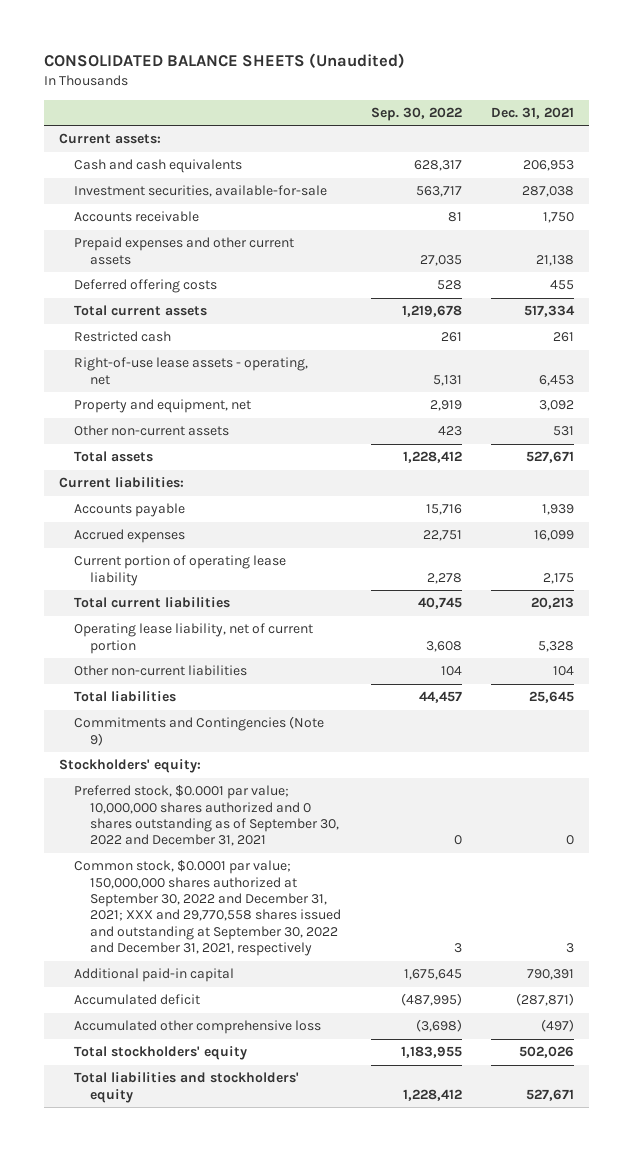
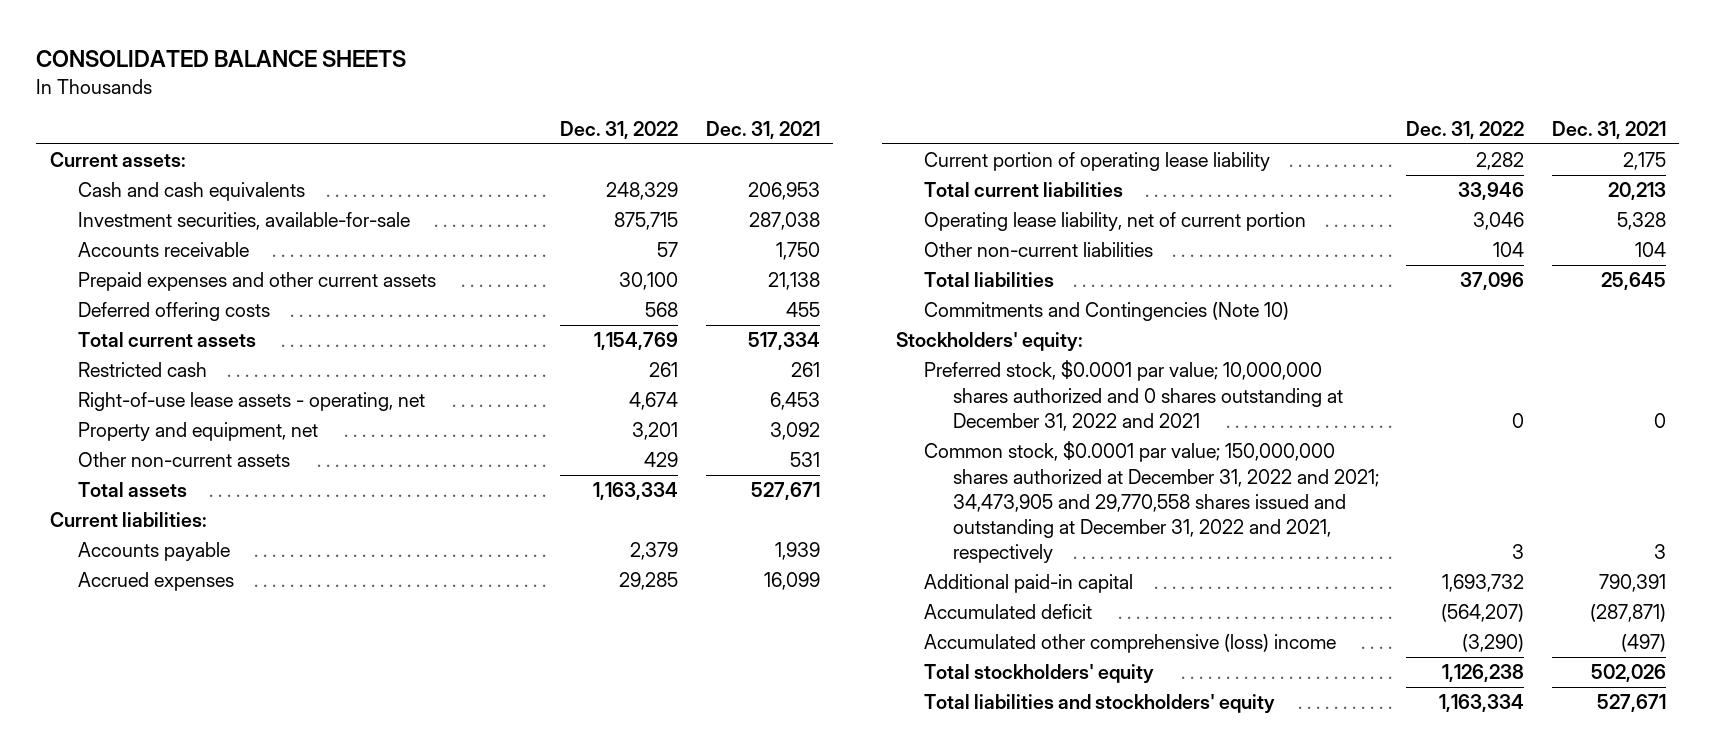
[44,53,406,69] CONSOLIDATED BALANCE SHEETS (Unaudited) -> [36,49,407,67] CONSOLIDATED BALANCE SHEETS
[370,106,462,121] Sep. 30, 2022 -> none
none -> [560,120,679,139] Dec. 31, 2022
[74,716,325,746] Commitments and Contingencies (Note 9) -> [924,302,1290,322] Commitments and Contingencies (Note 10)
[74,785,339,847] Preferred stock, $0.0001 par value; 10,000,000 shares authorized and 0 shares outstanding as of September 30, 2022 and December 31, 2021 -> [924,360,1343,431] Preferred stock, $0.0001 par value; 10,000,000 shares authorized and 0 shares outstanding at December 31, 2022 and 2021
[74,860,341,957] Common stock, $0.0001 par value; 150,000,000 shares authorized at September 30, 2022 and December 31, 2021; XXX and 29,770,558 shares issued and outstanding at September 30, 2022 and December 31, 2021, respectively -> [924,441,1379,564] Common stock, $0.0001 par value; 150,000,000 shares authorized at December 31, 2022 and 2021; 34,473,905 and 29,770,558 shares issued and outstanding at December 31, 2022 and 2021, respectively
[74,1020,322,1035] Accumulated other comprehensive loss -> [924,634,1337,654] Accumulated other comprehensive (loss) income

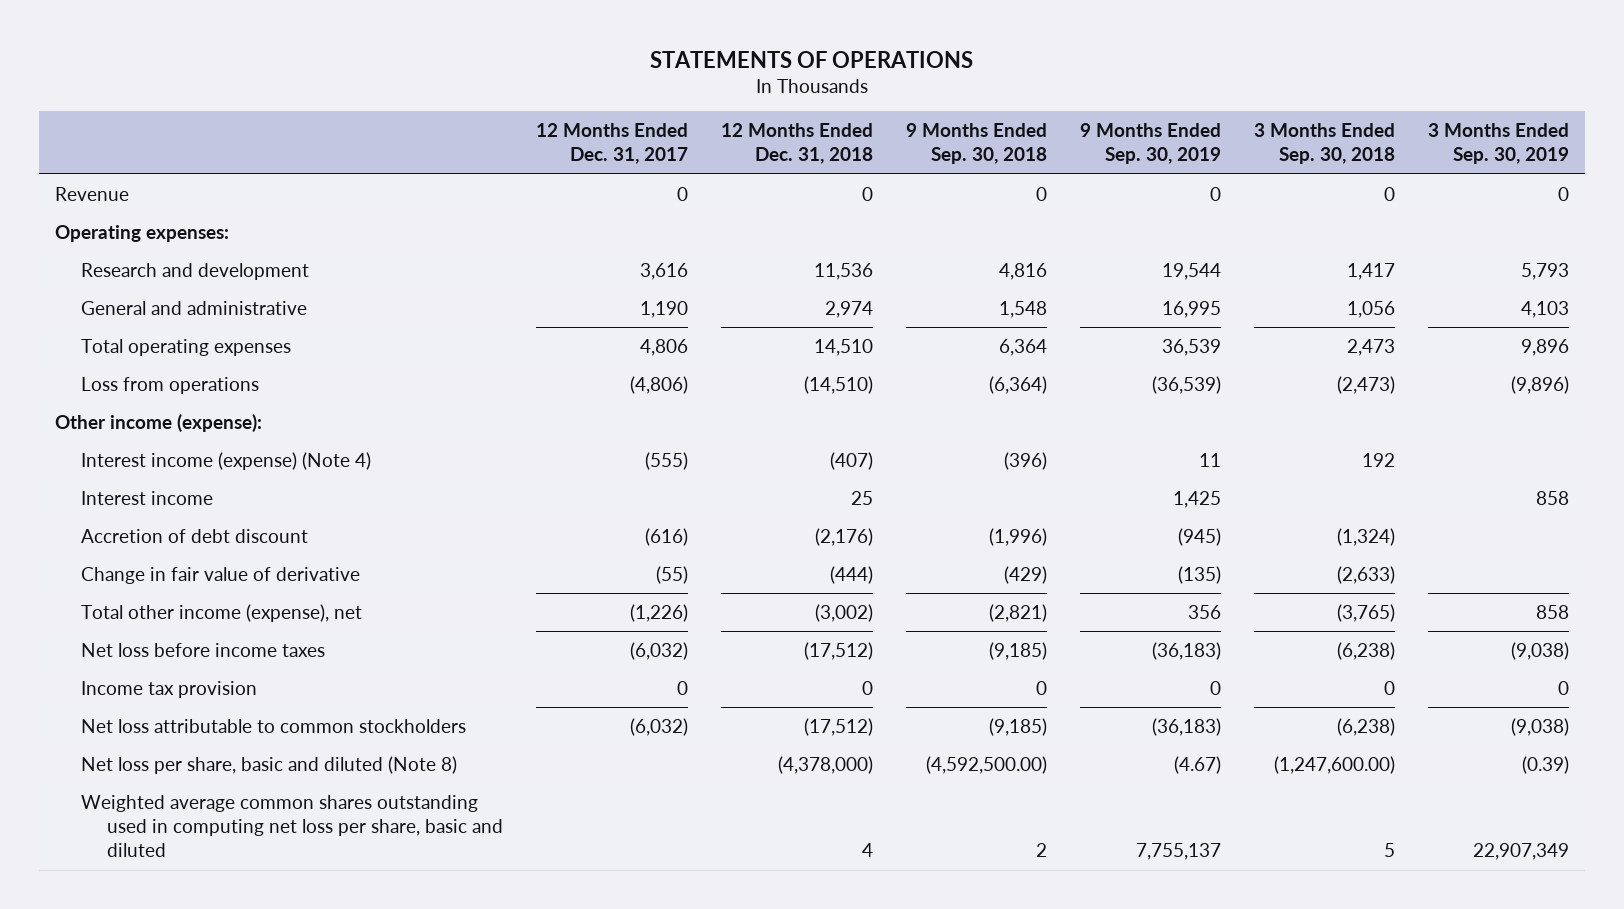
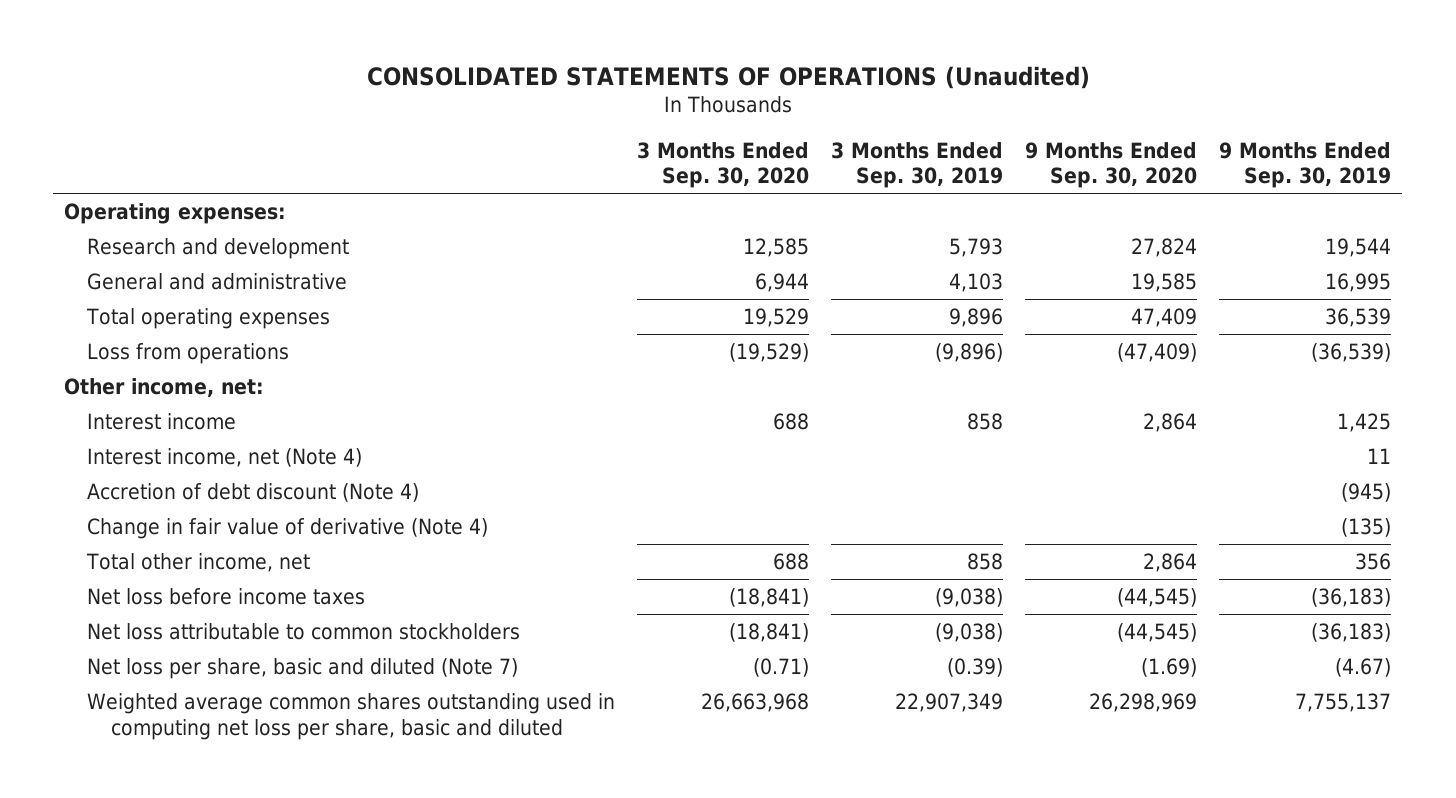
[649,50,973,68] STATEMENTS OF OPERATIONS -> [366,65,1090,89] CONSOLIDATED STATEMENTS OF OPERATIONS (Unaudited)
[535,123,688,165] 12 Months Ended Dec. 31, 2017 -> none
[720,123,873,165] 12 Months Ended Dec. 31, 2018 -> none
[905,123,1047,165] 9 Months Ended Sep. 30, 2018 -> none
[1253,123,1395,165] 3 Months Ended Sep. 30, 2018 -> none
none -> [637,141,810,189] 3 Months Ended Sep. 30, 2020
none -> [1025,141,1198,189] 9 Months Ended Sep. 30, 2020
[55,186,130,201] Revenue -> none
[81,451,372,470] Interest income (expense) (Note 4) -> none
[55,413,263,432] Other income (expense): -> [64,378,265,398] Other income, net:
none -> [87,448,363,468] Interest income, net (Note 4)
[81,528,309,543] Accretion of debt discount -> [87,483,420,503] Accretion of debt discount (Note 4)
[81,566,361,584] Change in fair value of derivative -> [87,518,489,540] Change in fair value of derivative (Note 4)
[81,603,363,622] Total other income (expense), net -> [86,553,311,573] Total other income, net
[81,680,258,698] Income tax provision -> none
[81,755,458,774] Net loss per share, basic and diluted (Note 8) -> [87,658,519,680] Net loss per share, basic and diluted (Note 7)

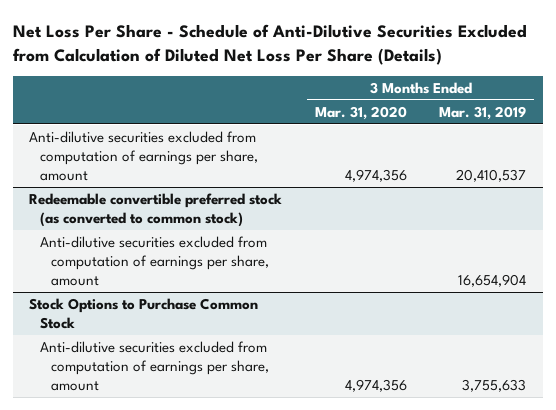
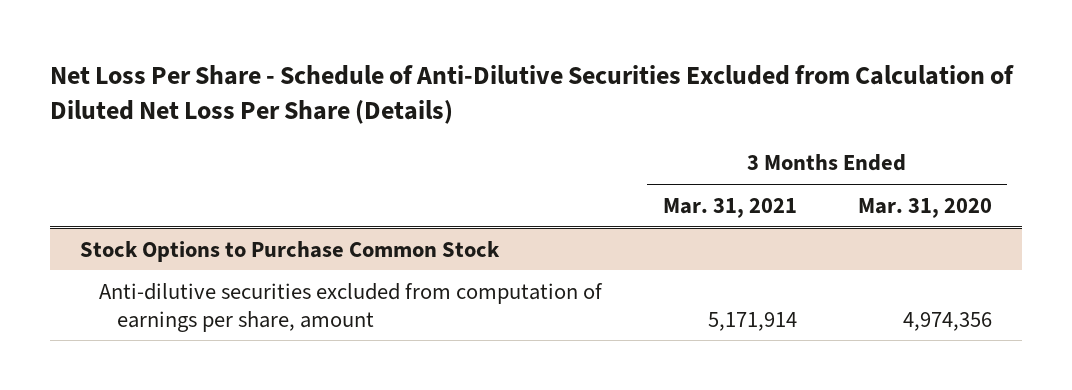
[439,105,527,120] Mar. 31, 2019 -> none
none -> [662,197,797,218] Mar. 31, 2021
[29,131,259,181] Anti-dilutive securities excluded from computation of earnings per share, amount -> none
[29,193,283,227] Redeemable convertible preferred stock (as converted to common stock) -> none
[40,236,270,286] Anti-dilutive securities excluded from computation of earnings per share, amount -> none

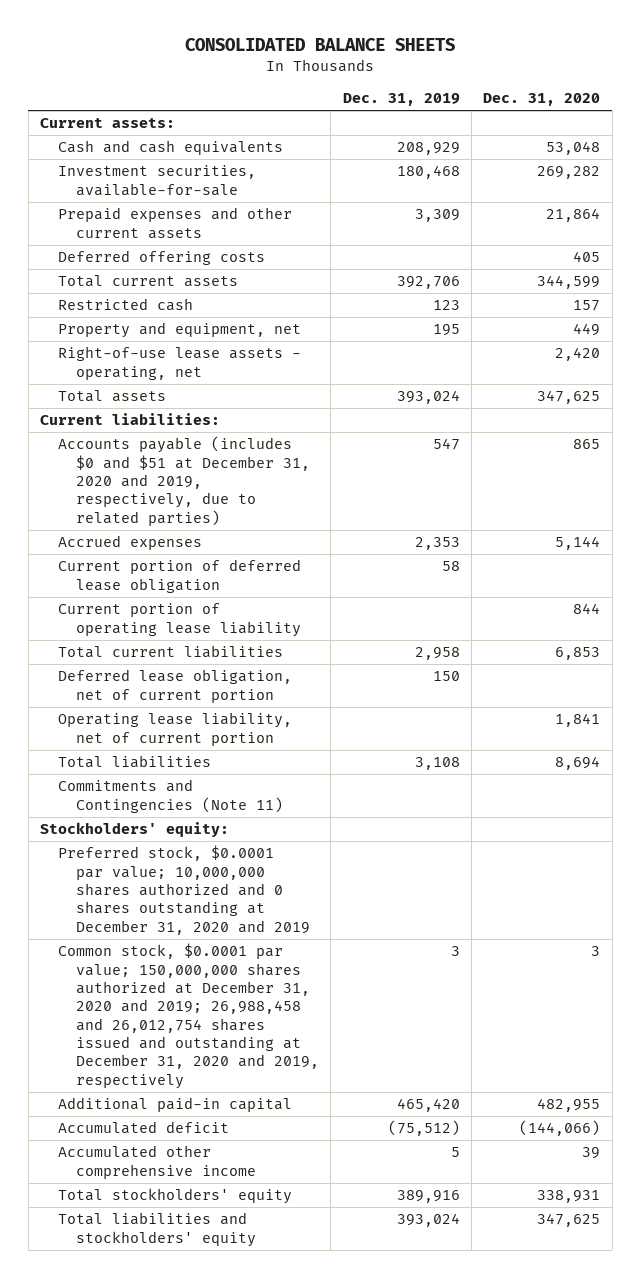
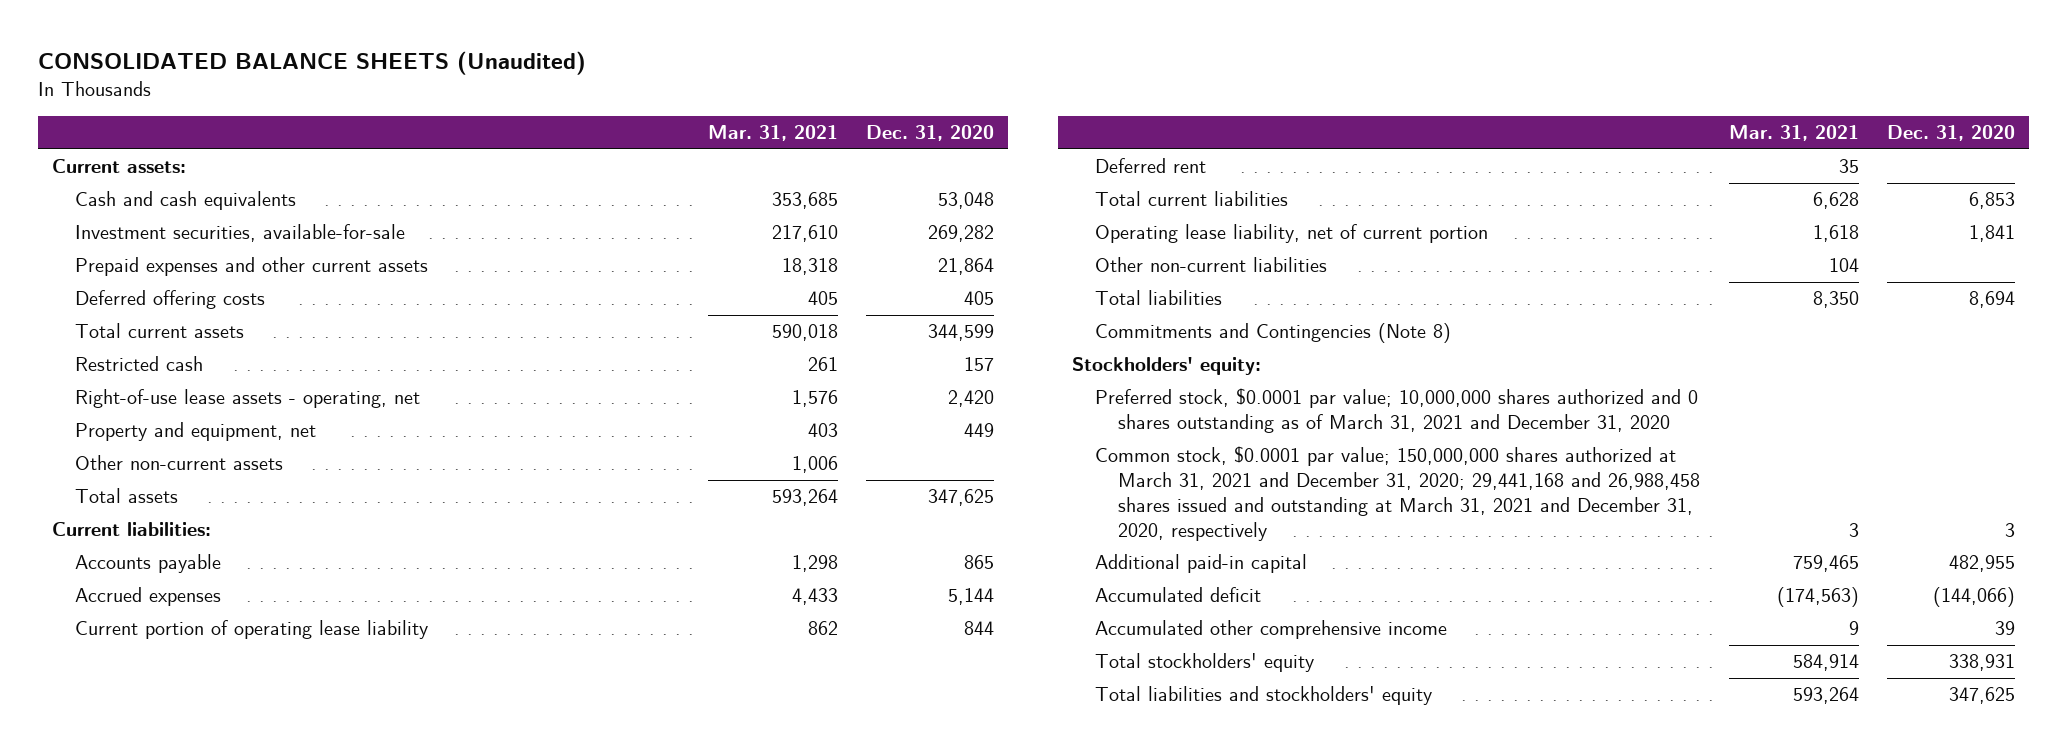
[185,38,456,52] CONSOLIDATED BALANCE SHEETS -> [37,50,586,75] CONSOLIDATED BALANCE SHEETS (Unaudited)
[342,93,460,107] Dec. 31, 2019 -> none
none -> [707,125,838,142] Mar. 31, 2021
[58,322,302,339] Property and equipment, net -> [74,422,316,442] Property and equipment, net
none -> [74,455,283,471] Other non-current assets
[58,436,311,526] Accounts payable (includes $0 and $51 at December 31, 2020 and 2019, respectively, due to related parties) -> [74,554,221,574] Accounts payable
[58,559,302,593] Current portion of deferred lease obligation -> none
none -> [1095,158,1207,174] Deferred rent
[58,669,293,703] Deferred lease obligation, net of current portion -> none
none -> [1095,257,1328,273] Other non-current liabilities
[58,779,284,813] Commitments and Contingencies (Note 11) -> [1095,323,1452,344] Commitments and Contingencies (Note 8)
[58,845,311,935] Preferred stock, $0.0001 par value; 10,000,000 shares authorized and 0 shares outstanding at December 31, 2020 and 2019 -> [1095,388,1699,434] Preferred stock, $0.0001 par value; 10,000,000 shares authorized and 0 shares outstanding as of March 31, 2021 and December 31, 2020
[58,943,320,1089] Common stock, $0.0001 par value; 150,000,000 shares authorized at December 31, 2020 and 2019; 26,988,458 and 26,012,754 shares issued and outstanding at December 31, 2020 and 2019, respectively -> [1095,446,1701,542] Common stock, $0.0001 par value; 150,000,000 shares authorized at March 31, 2021 and December 31, 2020; 29,441,168 and 26,988,458 shares issued and outstanding at March 31, 2021 and December 31, 2020, respectively

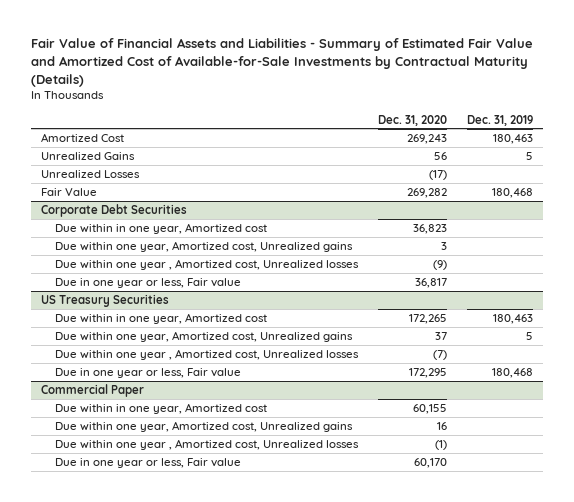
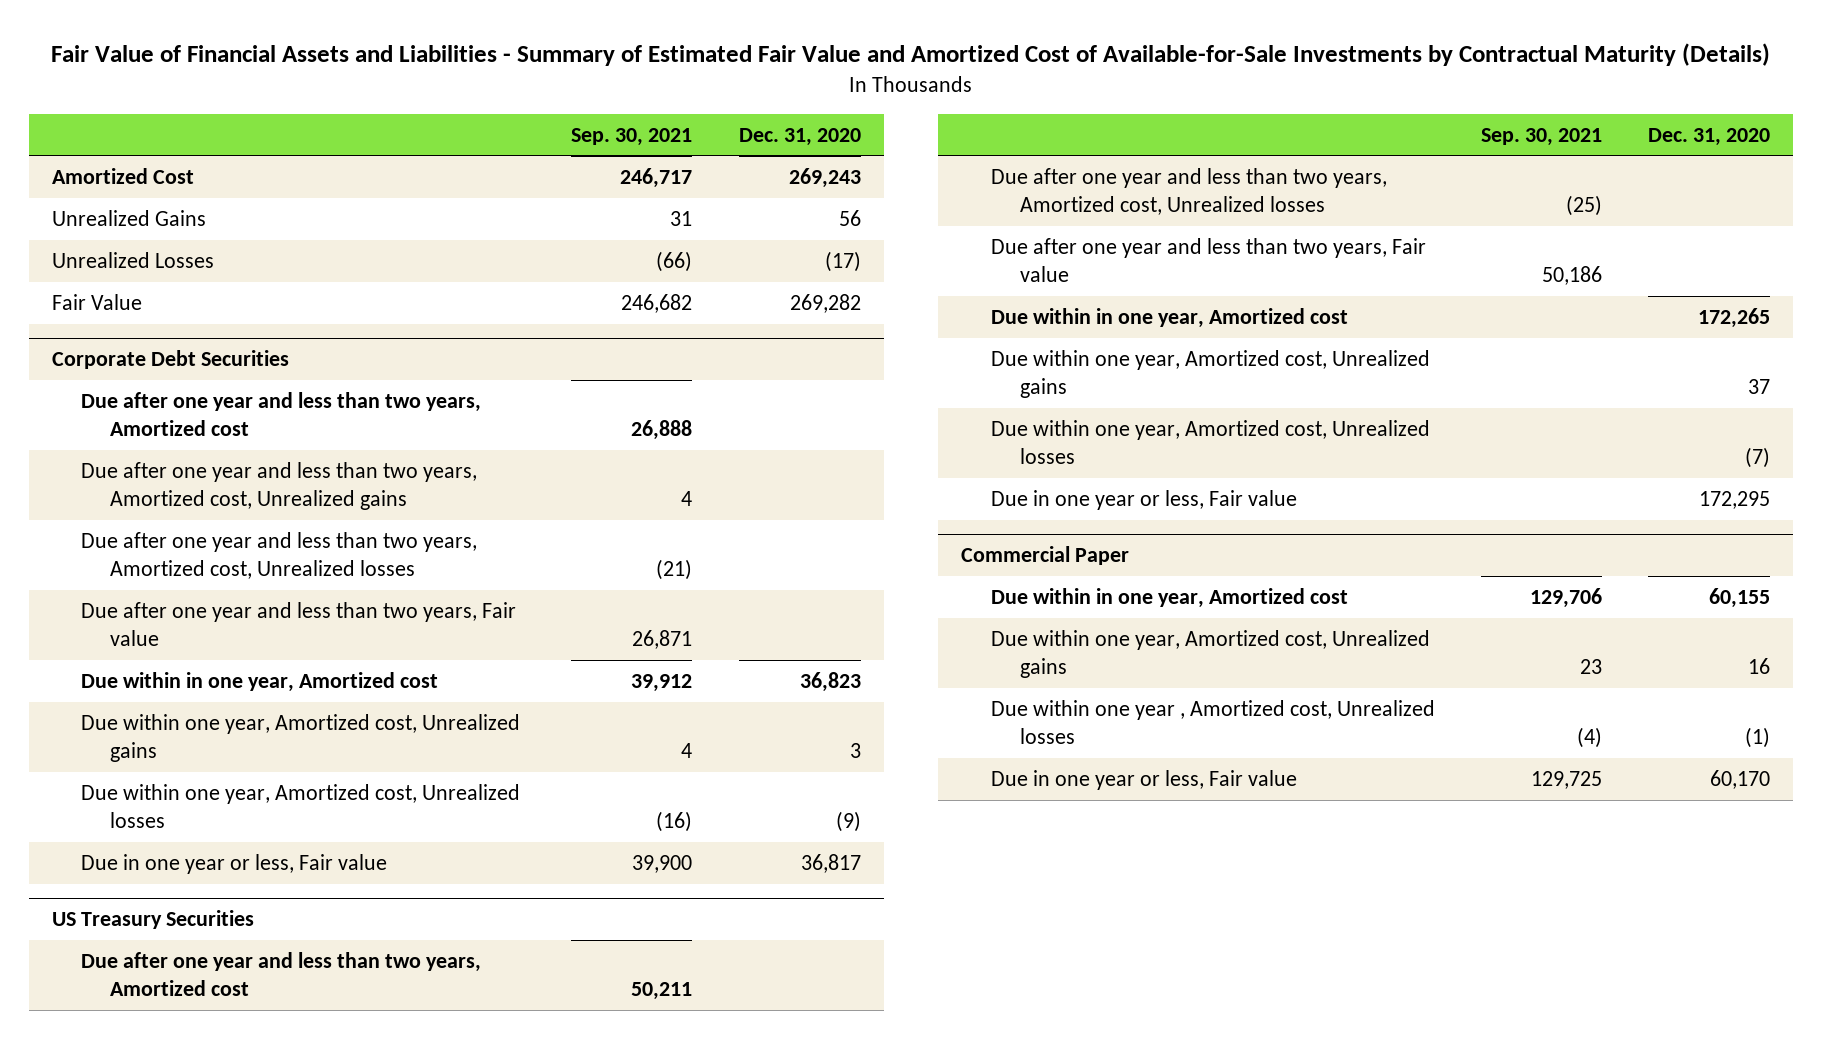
[466,114,533,126] Dec. 31, 2019 -> none
none -> [571,127,693,146] Sep. 30, 2021
none -> [81,392,482,437] Due after one year and less than two years, Amortized cost
none -> [81,462,478,511] Due after one year and less than two years, Amortized cost, Unrealized gains
none -> [81,532,478,580] Due after one year and less than two years, Amortized cost, Unrealized losses
none -> [81,602,517,647] Due after one year and less than two years, Fair value
[54,258,359,270] Due within one year , Amortized cost, Unrealized losses -> [81,784,521,829] Due within one year, Amortized cost, Unrealized losses
none -> [81,952,482,997] Due after one year and less than two years, Amortized cost
none -> [990,168,1387,216] Due after one year and less than two years, Amortized cost, Unrealized losses
none -> [990,238,1426,283] Due after one year and less than two years, Fair value
[54,348,359,360] Due within one year , Amortized cost, Unrealized losses -> [990,420,1430,465] Due within one year, Amortized cost, Unrealized losses

